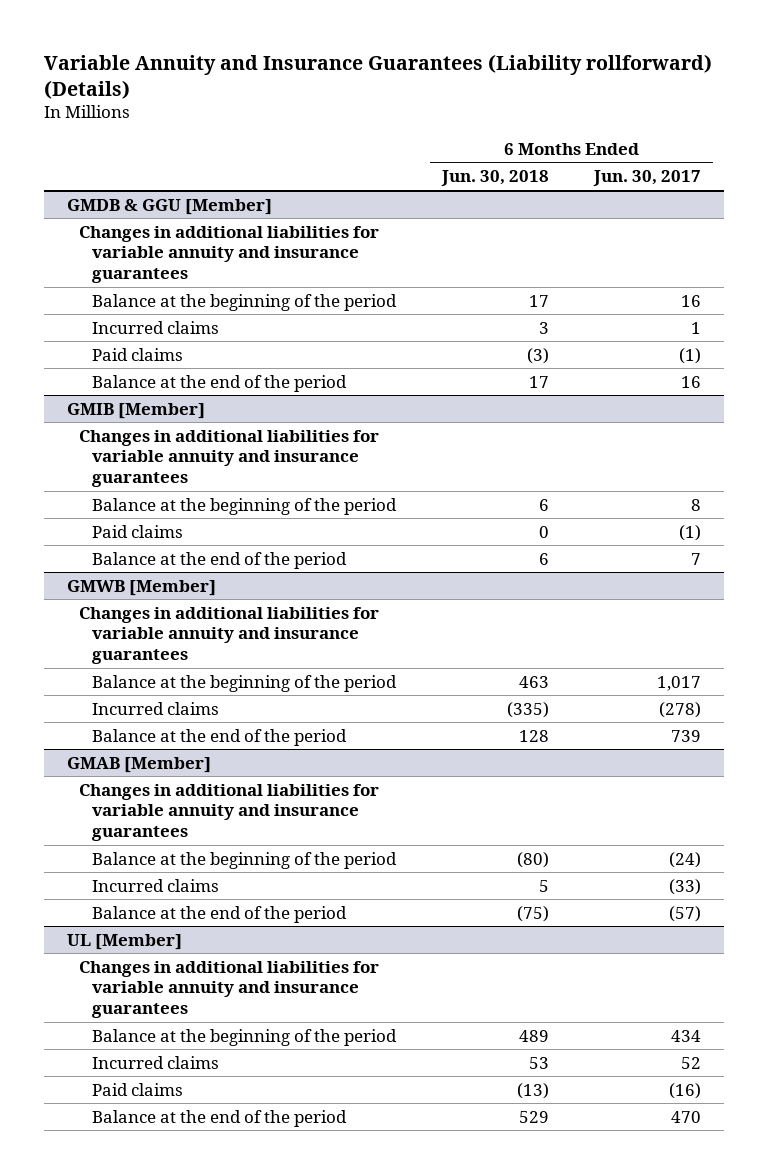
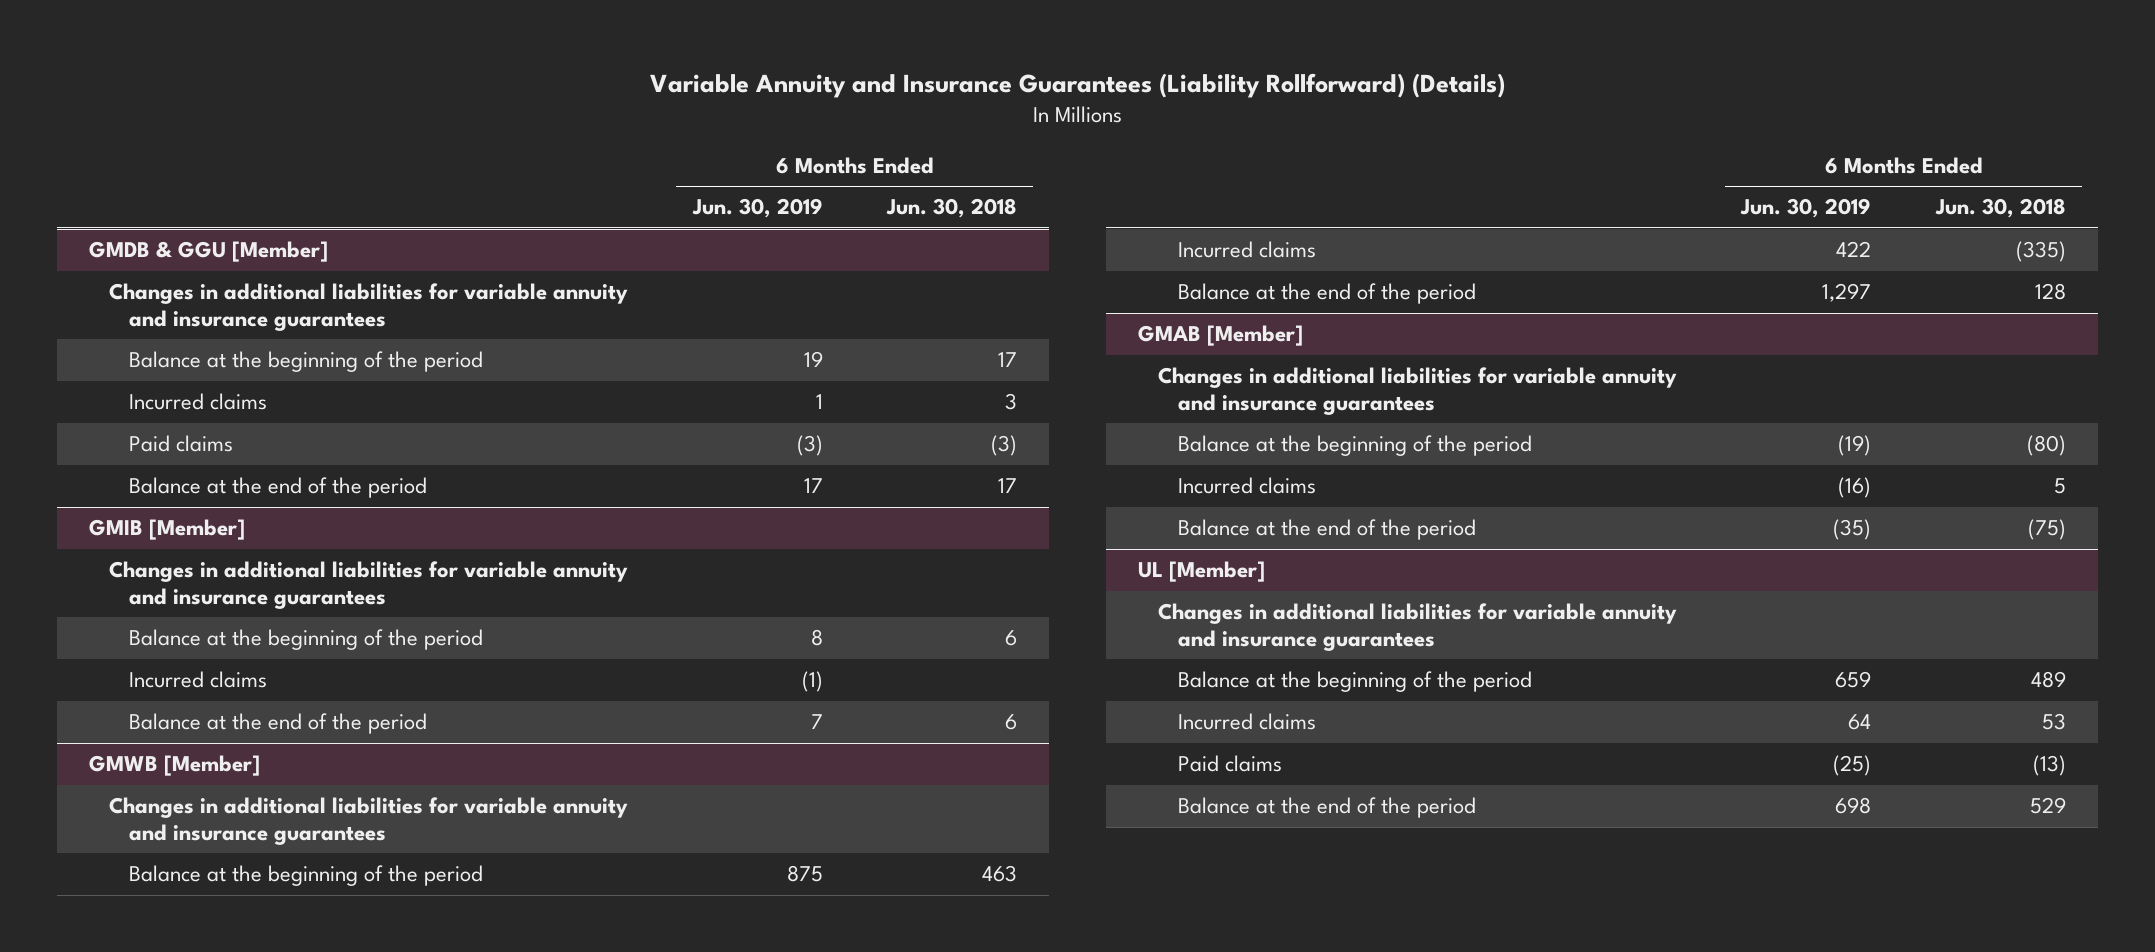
[43,53,712,99] Variable Annuity and Insurance Guarantees (Liability rollforward) (Details) -> [649,72,1505,98] Variable Annuity and Insurance Guarantees (Liability Rollforward) (Details)
[593,170,702,187] Jun. 30, 2017 -> none
none -> [691,198,823,219] Jun. 30, 2019
[91,524,183,538] Paid claims -> none
none -> [128,671,267,689] Incurred claims

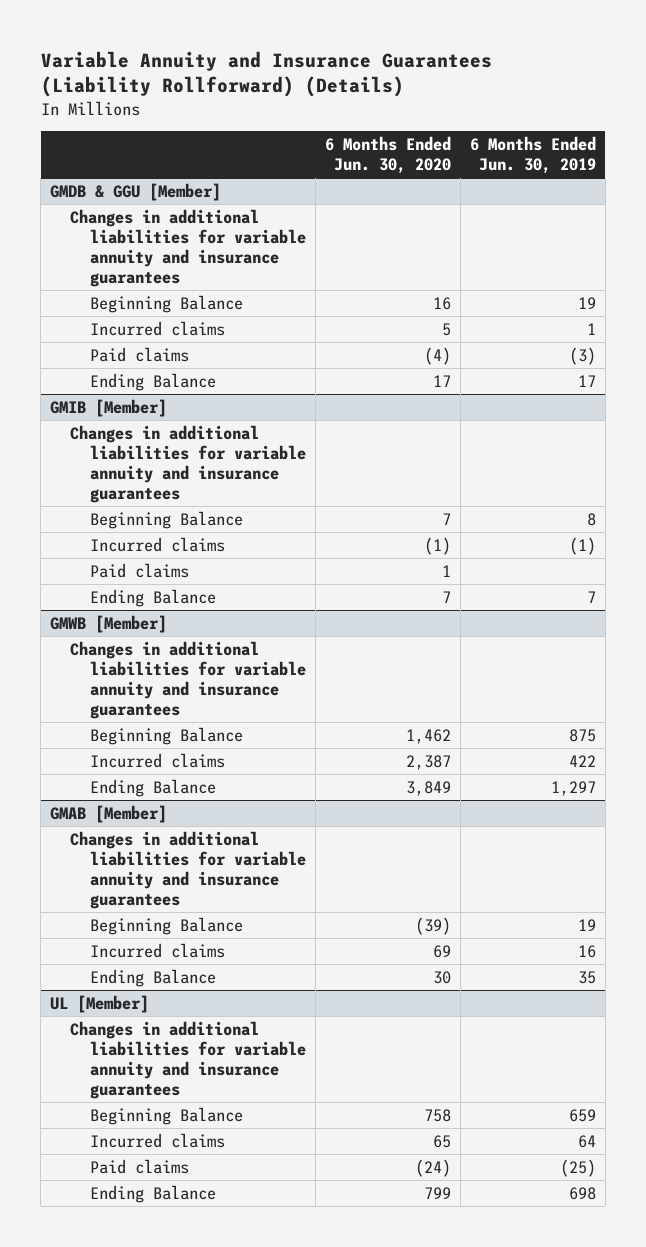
[886,198,1018,219] Jun. 30, 2018 -> none
none -> [324,136,451,175] 6 Months Ended Jun. 30, 2020
[128,351,483,373] Balance at the beginning of the period -> [89,294,243,313] Beginning Balance
[128,477,427,499] Balance at the end of the period -> [89,372,216,391] Ending Balance
[128,629,483,651] Balance at the beginning of the period -> [89,510,243,529] Beginning Balance
none -> [89,562,189,578] Paid claims
[128,713,427,735] Balance at the end of the period -> [89,588,216,607] Ending Balance
[128,865,483,887] Balance at the beginning of the period -> [89,726,243,745] Beginning Balance
[1177,283,1476,305] Balance at the end of the period -> [89,778,216,797] Ending Balance
[1177,519,1476,541] Balance at the end of the period -> none
[1177,435,1532,457] Balance at the beginning of the period -> [89,916,243,935] Beginning Balance
[1838,435,1872,457] (19) -> [577,918,596,931] 19
[1838,477,1872,499] (16) -> [577,944,596,958] 16
none -> [89,968,216,987] Ending Balance
[1177,671,1532,693] Balance at the beginning of the period -> [89,1106,243,1125] Beginning Balance
[1177,797,1476,819] Balance at the end of the period -> [89,1184,216,1203] Ending Balance

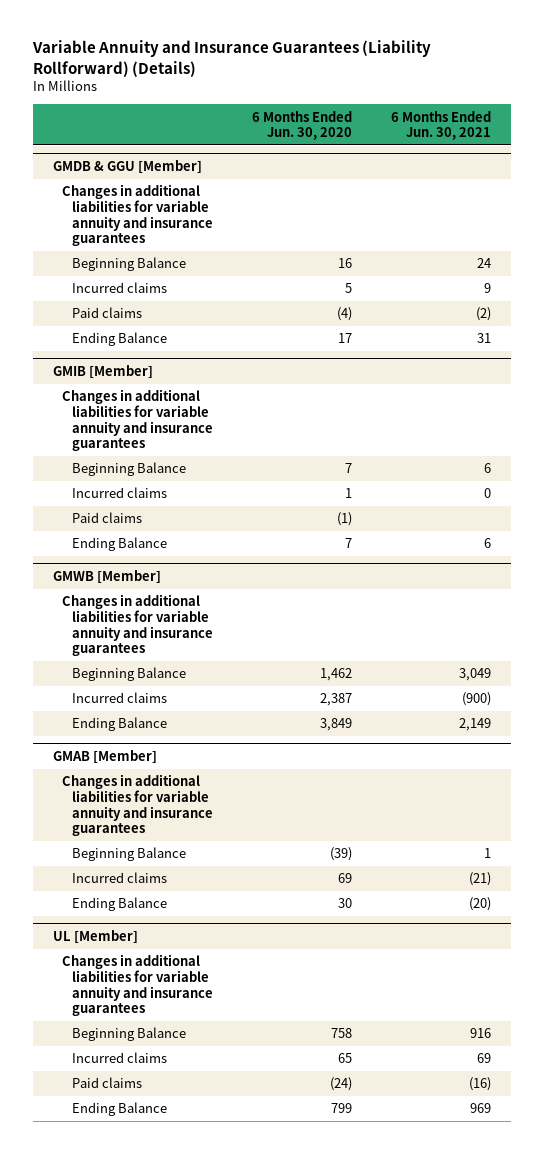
[469,136,596,175] 6 Months Ended Jun. 30, 2019 -> none
none -> [391,110,492,141] 6 Months Ended Jun. 30, 2021
[423,536,451,555] (1) -> [345,488,353,499] 1
[441,564,451,577] 1 -> [337,512,353,527] (1)

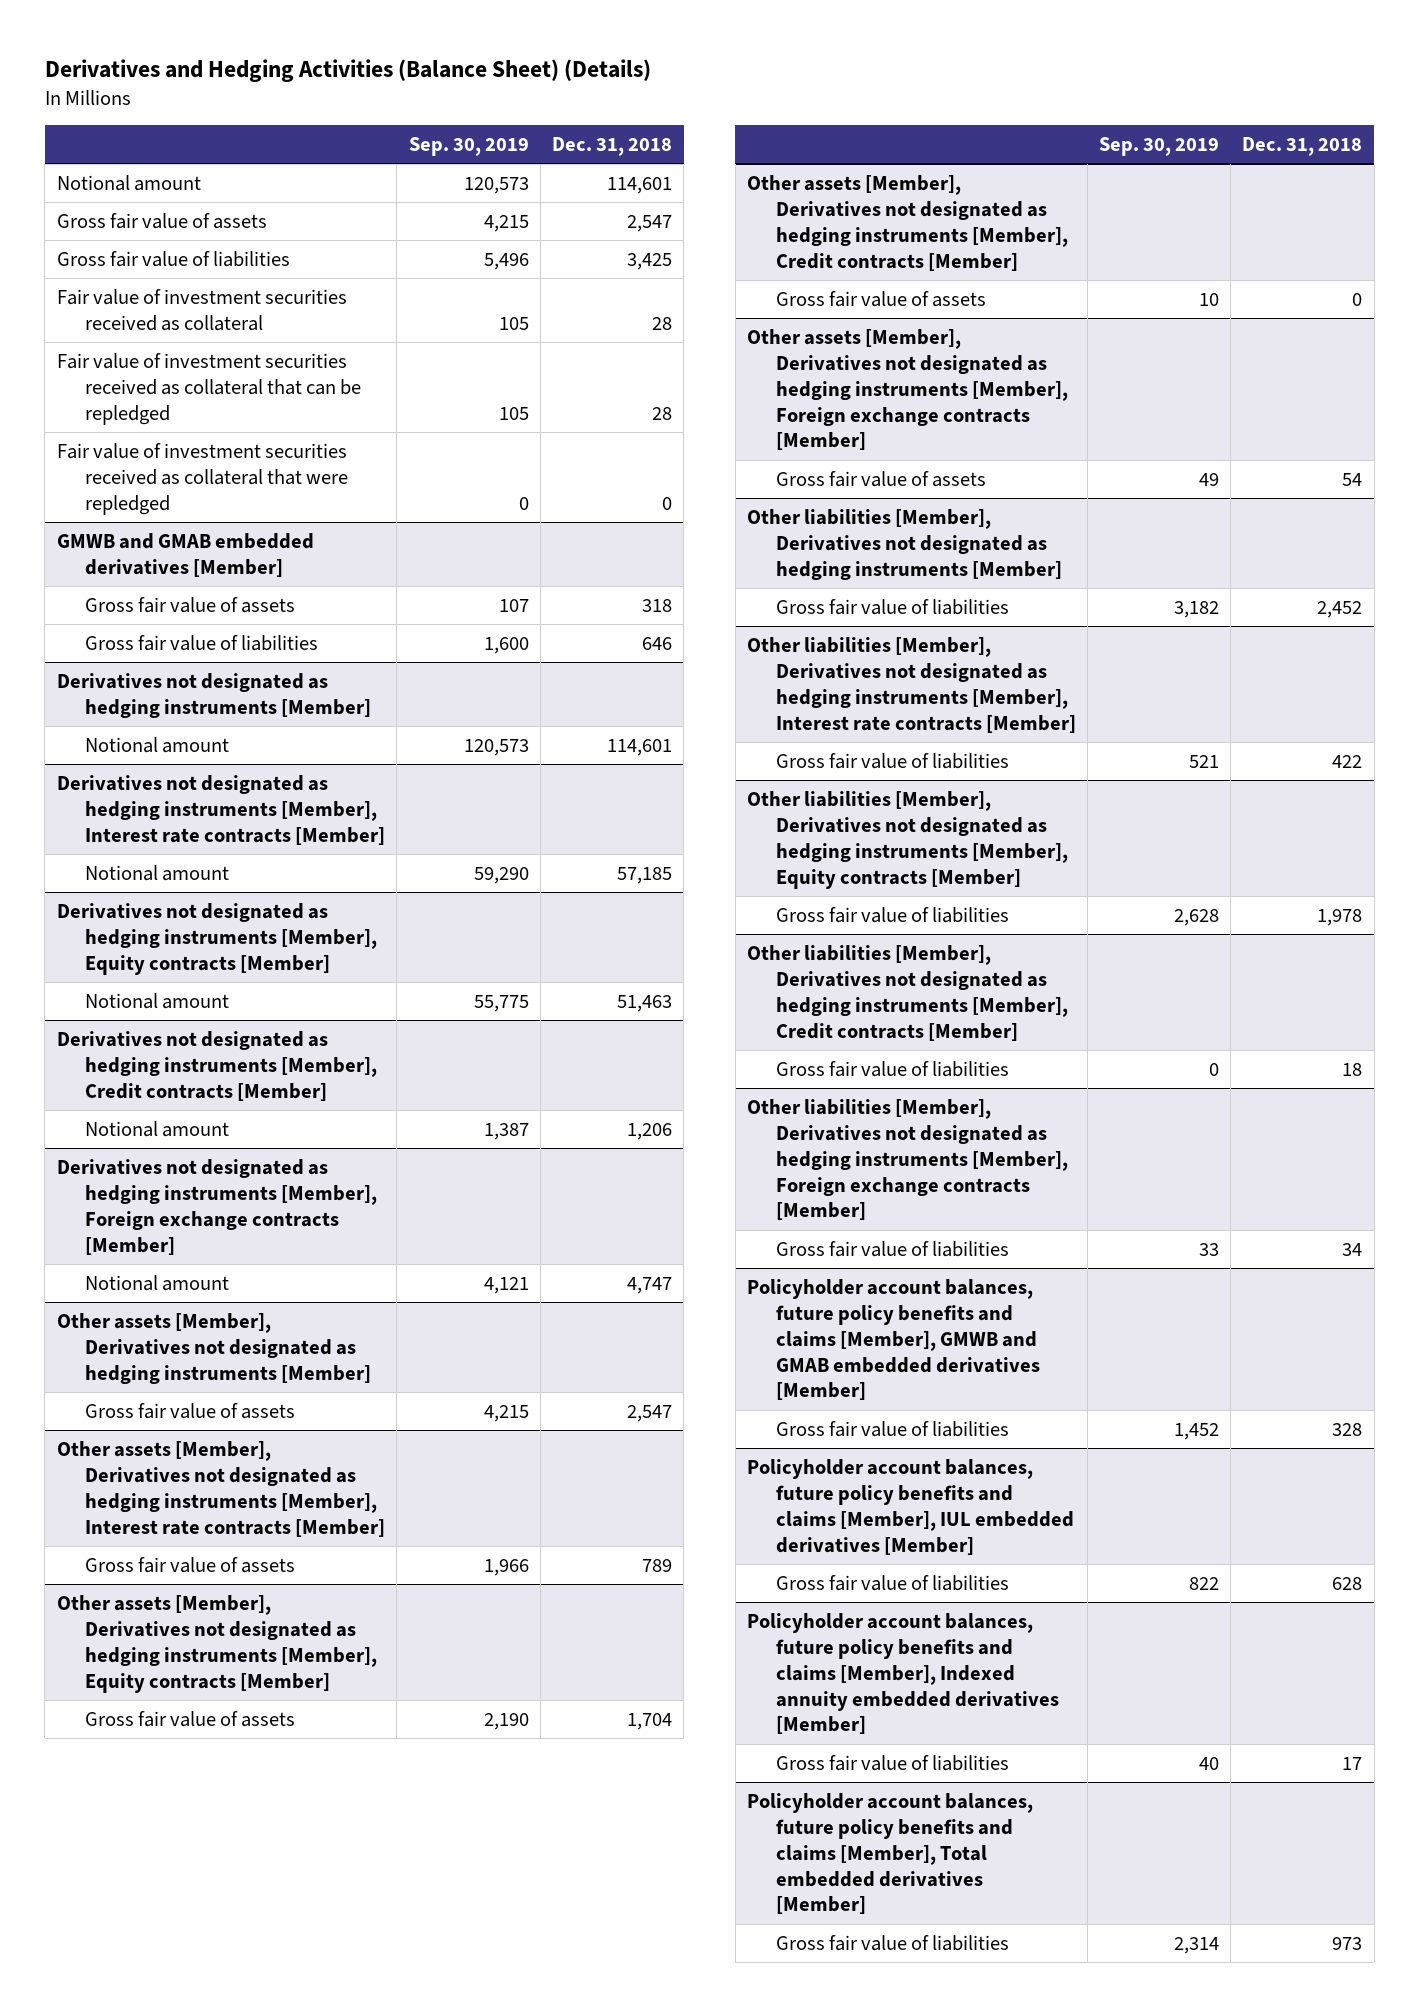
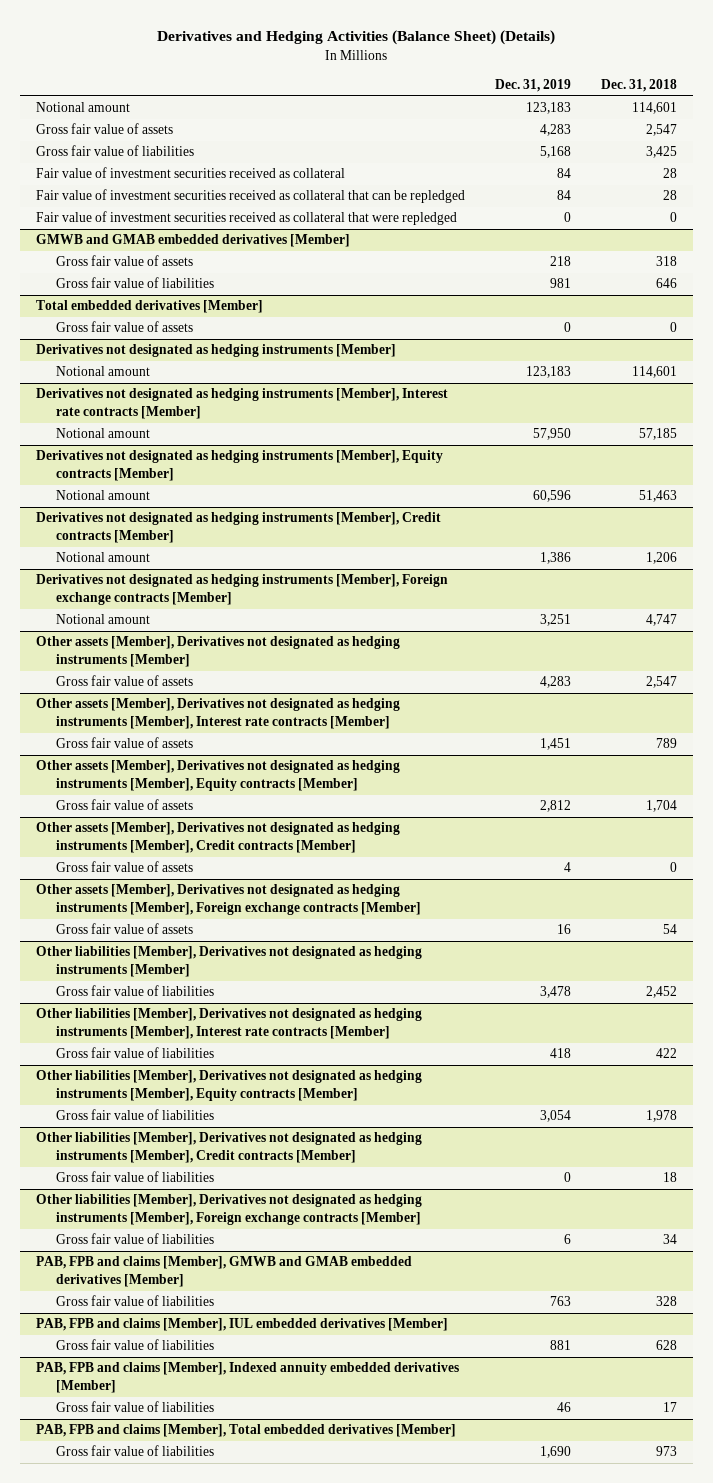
[408,136,529,156] Sep. 30, 2019 -> none
none -> [494,78,571,92] Dec. 31, 2019
none -> [35,300,263,314] Total embedded derivatives [Member]
none -> [56,321,194,333] Gross fair value of assets
[746,1278,1040,1401] Policyholder account balances, future policy benefits and claims [Member], GMWB and GMAB embedded derivatives [Member] -> none
none -> [35,1256,412,1288] PAB, FPB and claims [Member], GMWB and GMAB embedded derivatives [Member]
[746,1458,1074,1555] Policyholder account balances, future policy benefits and claims [Member], IUL embedded derivatives [Member] -> none
none -> [35,1318,448,1332] PAB, FPB and claims [Member], IUL embedded derivatives [Member]
[746,1612,1059,1735] Policyholder account balances, future policy benefits and claims [Member], Indexed annuity embedded derivatives [Member] -> none
none -> [35,1362,459,1394] PAB, FPB and claims [Member], Indexed annuity embedded derivatives [Member]
[746,1792,1033,1915] Policyholder account balances, future policy benefits and claims [Member], Total embedded derivatives [Member] -> none
none -> [35,1424,456,1438] PAB, FPB and claims [Member], Total embedded derivatives [Member]

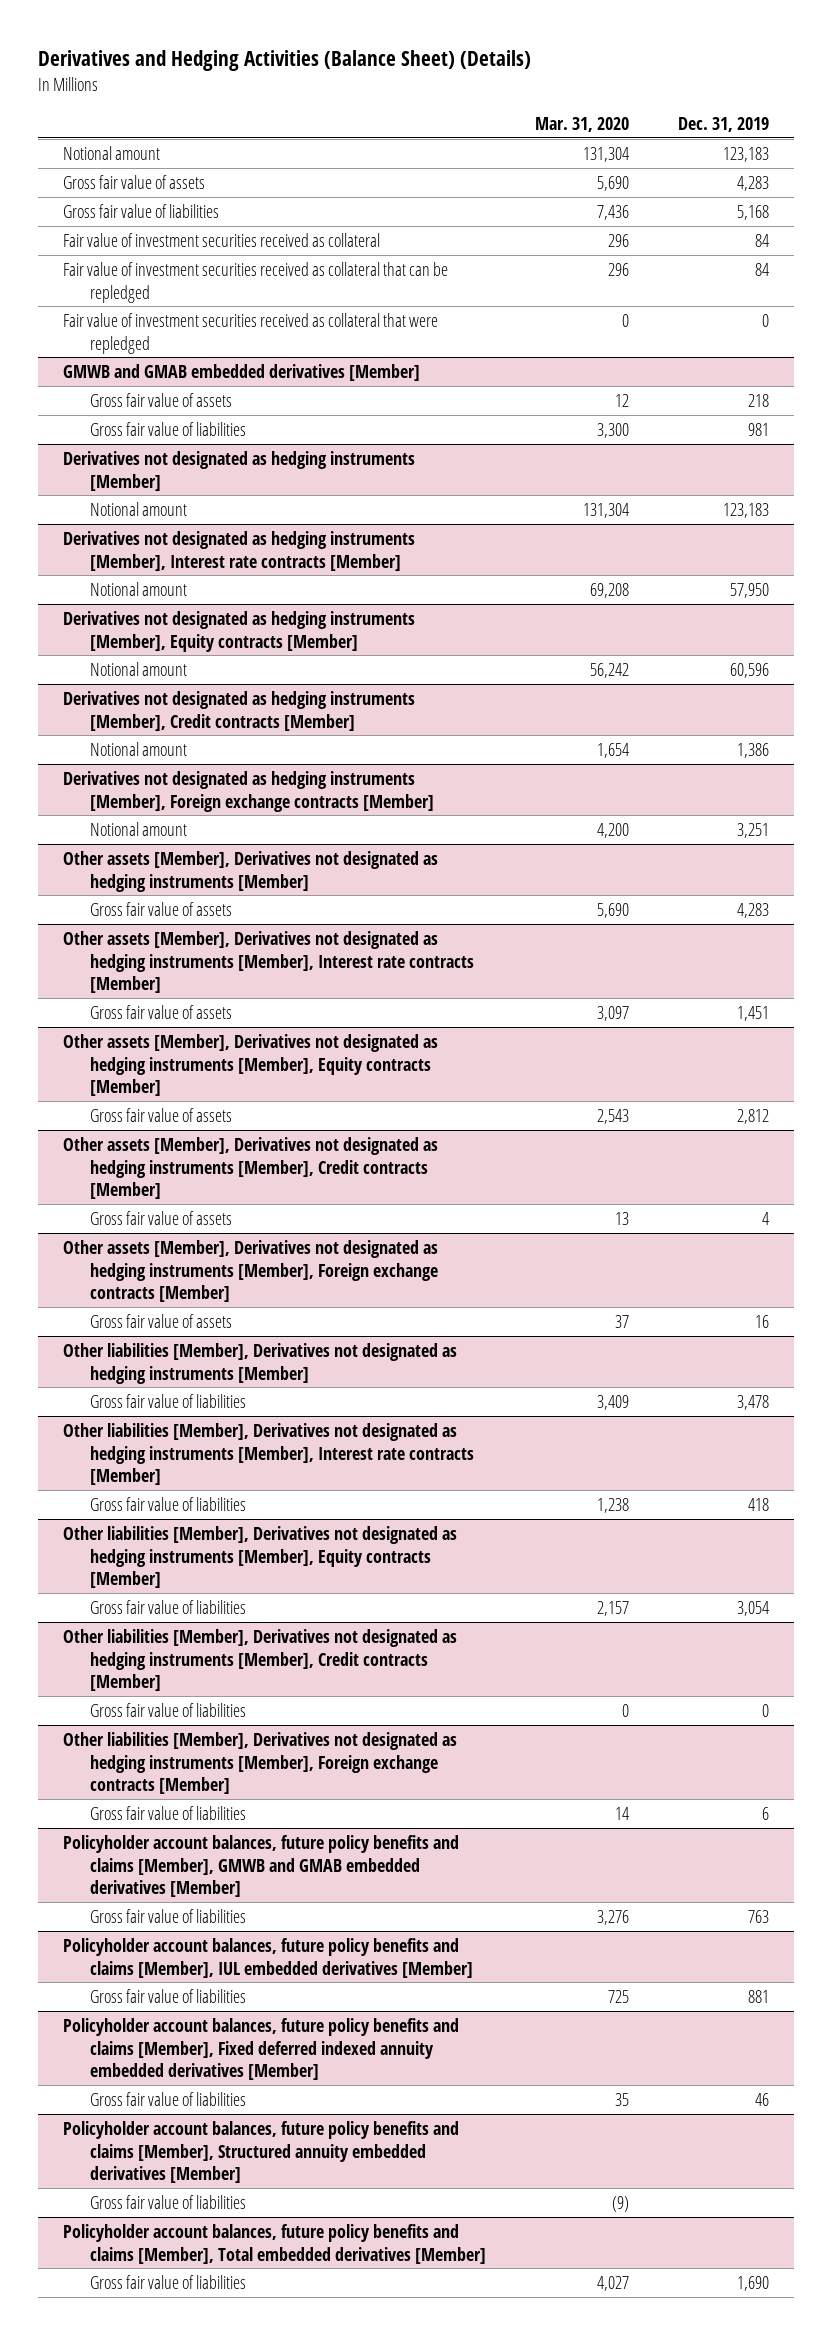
[601,78,678,92] Dec. 31, 2018 -> none
none -> [534,116,629,132] Mar. 31, 2020
[35,300,263,314] Total embedded derivatives [Member] -> none
[56,321,194,333] Gross fair value of assets -> none
[35,1256,412,1288] PAB, FPB and claims [Member], GMWB and GMAB embedded derivatives [Member] -> none
none -> [62,1834,459,1898] Policyholder account balances, future policy benefits and claims [Member], GMWB and GMAB embedded derivatives [Member]
[35,1318,448,1332] PAB, FPB and claims [Member], IUL embedded derivatives [Member] -> none
none -> [62,1937,473,1978] Policyholder account balances, future policy benefits and claims [Member], IUL embedded derivatives [Member]
[35,1362,459,1394] PAB, FPB and claims [Member], Indexed annuity embedded derivatives [Member] -> none
none -> [62,2017,459,2081] Policyholder account balances, future policy benefits and claims [Member], Fixed deferred indexed annuity embedded derivatives [Member]
[35,1424,456,1438] PAB, FPB and claims [Member], Total embedded derivatives [Member] -> none
none -> [62,2120,459,2184] Policyholder account balances, future policy benefits and claims [Member], Structured annuity embedded derivatives [Member]
none -> [89,2194,246,2209] Gross fair value of liabilities
none -> [62,2223,486,2264] Policyholder account balances, future policy benefits and claims [Member], Total embedded derivatives [Member]

